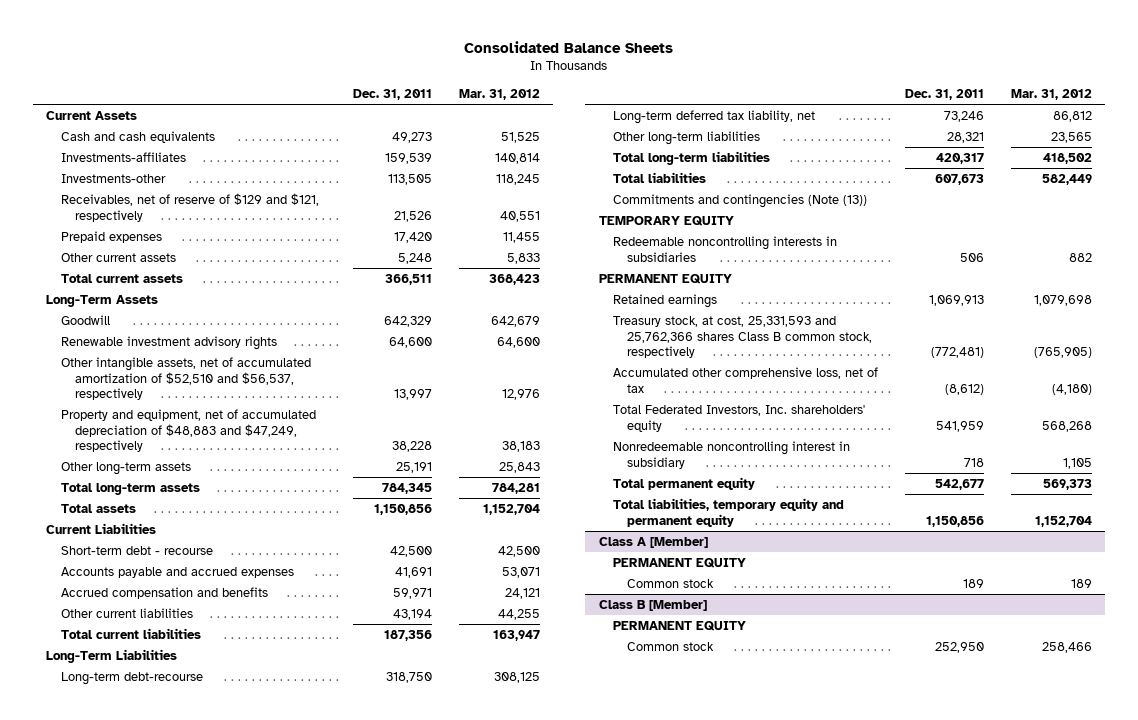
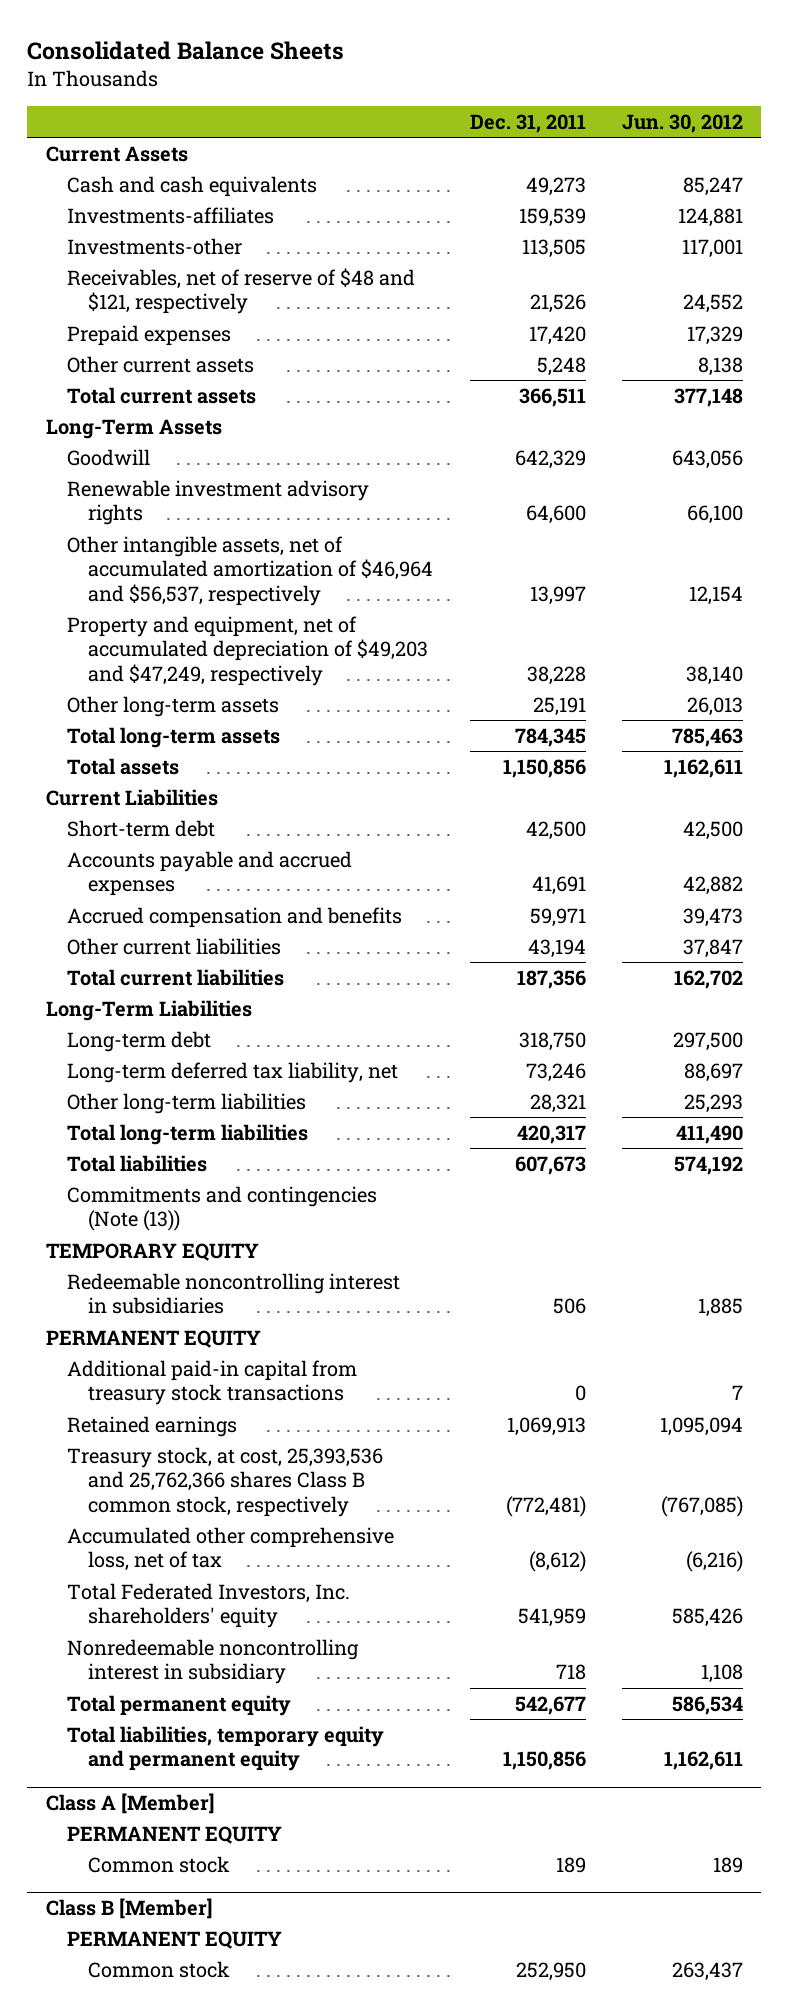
[458,89,540,101] Mar. 31, 2012 -> none
none -> [622,113,744,133] Jun. 30, 2012
[60,193,319,222] Receivables, net of reserve of $129 and $121, respectively -> [66,267,415,315] Receivables, net of reserve of $48 and $121, respectively
[60,357,311,401] Other intangible assets, net of accumulated amortization of $52,510 and $56,537, respectively -> [66,535,434,606] Other intangible assets, net of accumulated amortization of $46,964 and $56,537, respectively
[60,409,316,453] Property and equipment, net of accumulated depreciation of $48,883 and $47,249, respectively -> [66,615,429,686] Property and equipment, net of accumulated depreciation of $49,203 and $47,249, respectively
[60,546,213,556] Short-term debt - recourse -> [66,819,215,837] Short-term debt
[60,672,203,686] Long-term debt-recourse -> [66,1030,211,1052] Long-term debt
[612,236,837,262] Redeemable noncontrolling interests in subsidiaries -> [66,1272,400,1315] Redeemable noncontrolling interest in subsidiaries
none -> [66,1359,357,1406] Additional paid-in capital from treasury stock transactions
[612,316,872,359] Treasury stock, at cost, 25,331,593 and 25,762,366 shares Class B common stock, respectively -> [66,1446,383,1517] Treasury stock, at cost, 25,393,536 and 25,762,366 shares Class B common stock, respectively

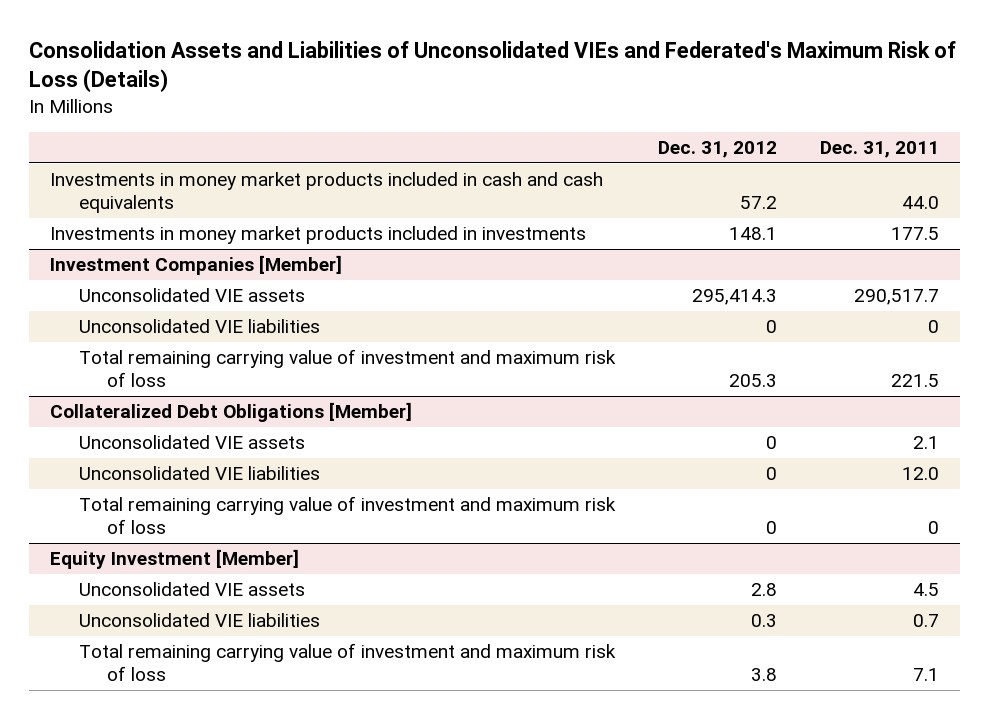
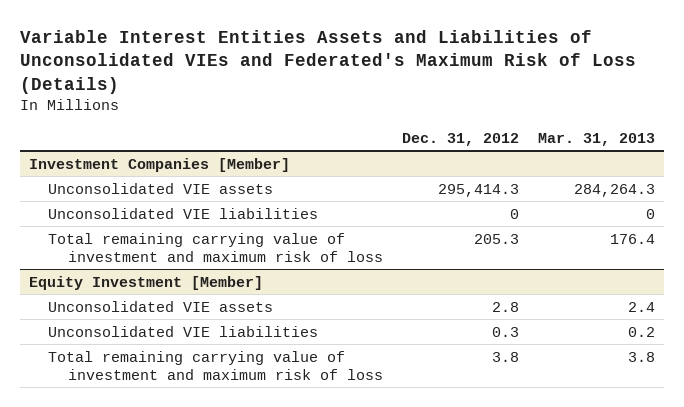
[28,41,956,93] Consolidation Assets and Liabilities of Unconsolidated VIEs and Federated's Maximum Risk of Loss (Details) -> [19,30,636,94] Variable Interest Entities Assets and Liabilities of Unconsolidated VIEs and Federated's Maximum Risk of Loss (Details)
[819,140,939,158] Dec. 31, 2011 -> none
none -> [537,132,655,146] Mar. 31, 2013
[50,172,604,213] Investments in money market products included in cash and cash equivalents -> none
[50,226,587,245] Investments in money market products included in investments -> none
[50,402,413,423] Collateralized Debt Obligations [Member] -> none
[78,435,305,450] Unconsolidated VIE assets -> none
[78,466,320,481] Unconsolidated VIE liabilities -> none
[78,496,616,534] Total remaining carrying value of investment and maximum risk of loss -> none

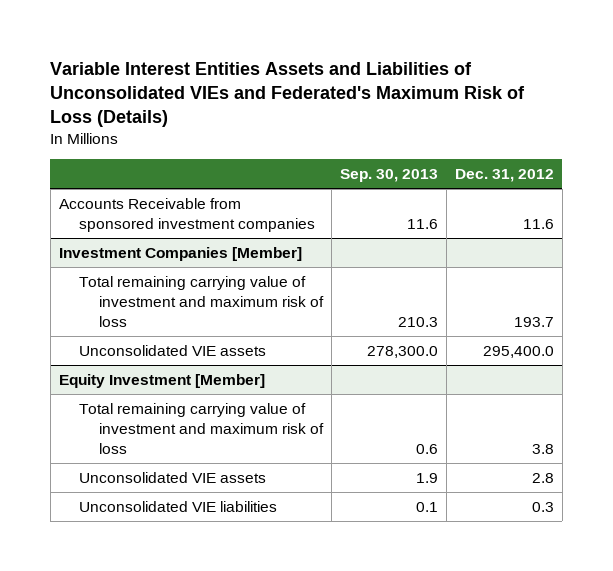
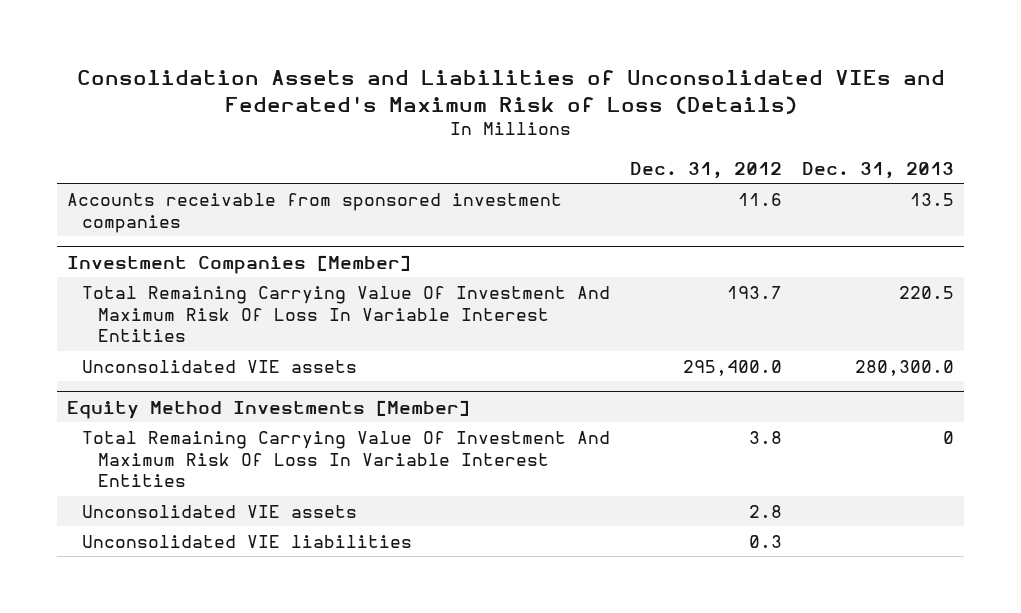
[50,61,526,127] Variable Interest Entities Assets and Liabilities of Unconsolidated VIEs and Federated's Maximum Risk of Loss (Details) -> [76,69,945,114] Consolidation Assets and Liabilities of Unconsolidated VIEs and Federated's Maximum Risk of Loss (Details)
[339,169,438,183] Sep. 30, 2013 -> none
none -> [802,161,955,179] Dec. 31, 2013
[58,197,315,232] Accounts Receivable from sponsored investment companies -> [67,192,563,233] Accounts receivable from sponsored investment companies
[78,275,324,327] Total remaining carrying value of investment and maximum risk of loss -> [82,285,611,343] Total Remaining Carrying Value Of Investment And Maximum Risk Of Loss In Variable Interest Entities
[58,373,265,388] Equity Investment [Member] -> [67,399,471,419] Equity Method Investments [Member]
[78,402,324,454] Total remaining carrying value of investment and maximum risk of loss -> [82,430,611,488] Total Remaining Carrying Value Of Investment And Maximum Risk Of Loss In Variable Interest Entities

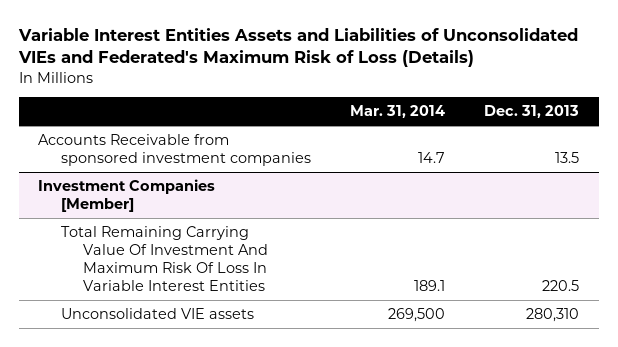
[76,69,945,114] Consolidation Assets and Liabilities of Unconsolidated VIEs and Federated's Maximum Risk of Loss (Details) -> [17,28,578,68] Variable Interest Entities Assets and Liabilities of Unconsolidated VIEs and Federated's Maximum Risk of Loss (Details)
[630,161,783,179] Dec. 31, 2012 -> none
none -> [349,105,445,119] Mar. 31, 2014
[67,192,563,233] Accounts receivable from sponsored investment companies -> [38,134,311,166] Accounts Receivable from sponsored investment companies
[67,399,471,419] Equity Method Investments [Member] -> none
[82,430,611,488] Total Remaining Carrying Value Of Investment And Maximum Risk Of Loss In Variable Interest Entities -> none
[82,504,358,518] Unconsolidated VIE assets -> none
[82,534,413,548] Unconsolidated VIE liabilities -> none
[855,359,955,376] 280,300.0 -> [526,308,580,323] 280,310

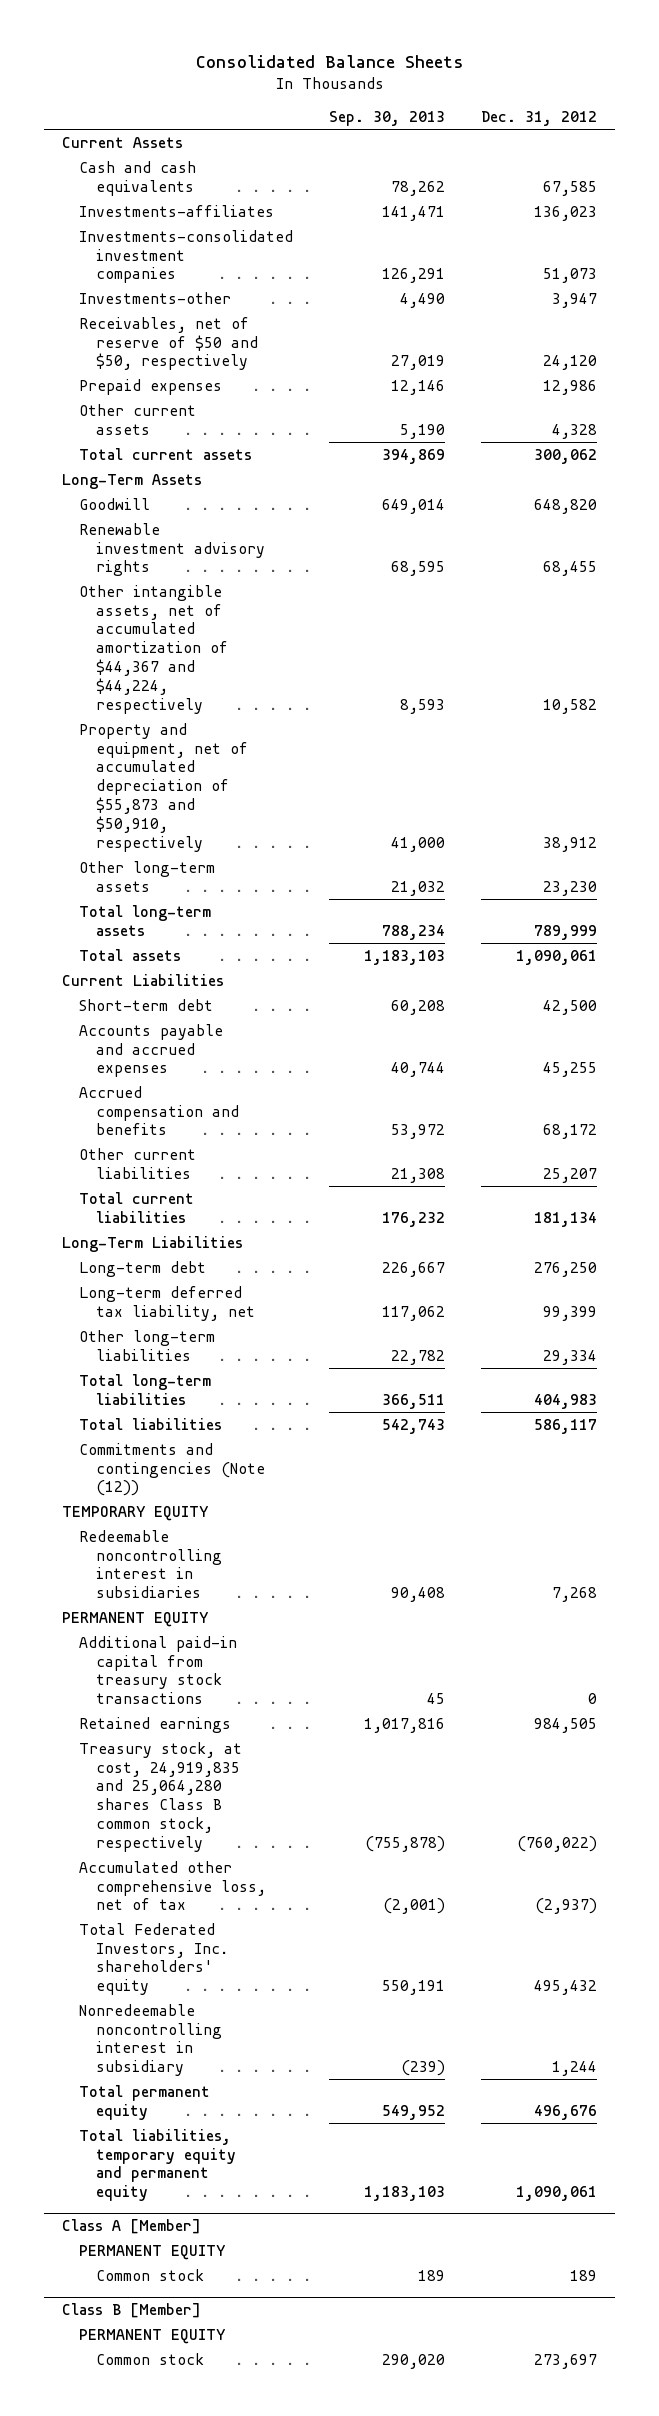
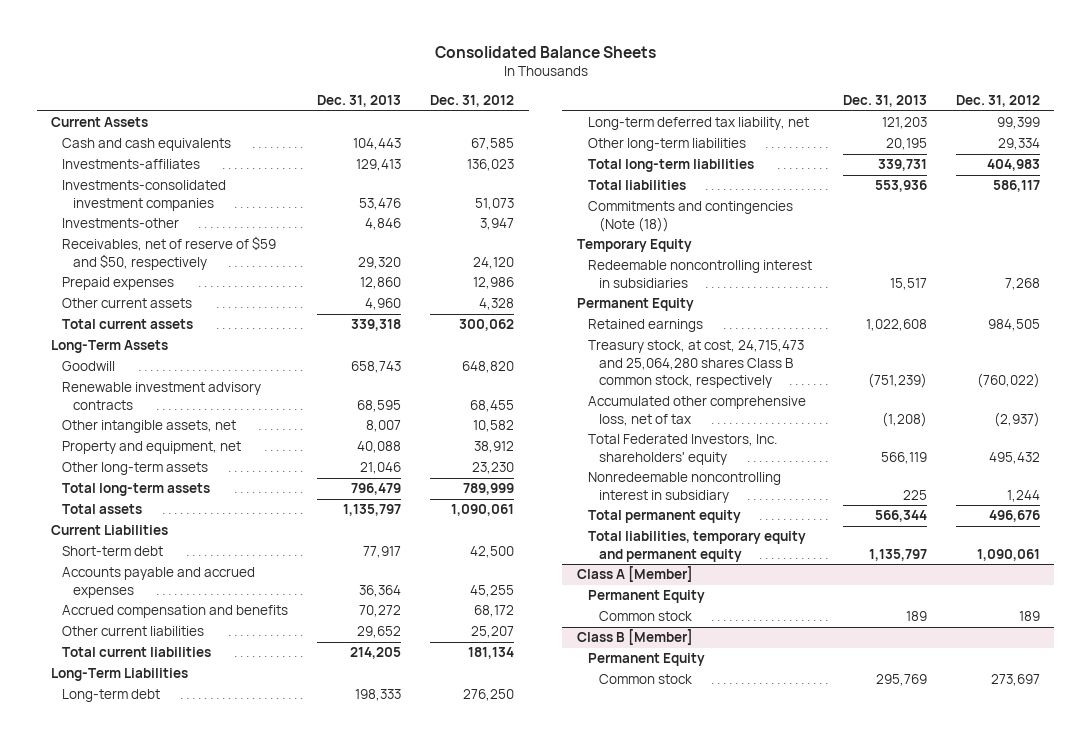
[329,111,446,127] Sep. 30, 2013 -> none
none -> [317,95,402,108] Dec. 31, 2013
[78,316,258,371] Receivables, net of reserve of $50 and $50, respectively -> [62,236,277,270] Receivables, net of reserve of $59 and $50, respectively
[78,522,265,577] Renewable investment advisory rights -> [62,382,262,410] Renewable investment advisory contracts
[78,584,228,714] Other intangible assets, net of accumulated amortization of $44,367 and $44,224, respectively -> [62,420,237,434] Other intangible assets, net
[78,722,248,852] Property and equipment, net of accumulated depreciation of $55,873 and $50,910, respectively -> [62,441,242,455] Property and equipment, net
[78,1442,265,1497] Commitments and contingencies (Note (12)) -> [587,201,793,232] Commitments and contingencies (Note (18))
[62,1505,210,1521] TEMPORARY EQUITY -> [576,239,692,253] Temporary Equity
[78,1635,237,1705] Additional paid-in capital from treasury stock transactions -> none
[62,1611,210,1627] PERMANENT EQUITY -> [576,298,694,312] Permanent Equity
[78,1741,242,1852] Treasury stock, at cost, 24,919,835 and 25,064,280 shares Class B common stock, respectively -> [587,340,804,389] Treasury stock, at cost, 24,715,473 and 25,064,280 shares Class B common stock, respectively
[78,2244,226,2260] PERMANENT EQUITY -> [587,590,705,604] Permanent Equity
[78,2328,226,2344] PERMANENT EQUITY -> [587,653,705,667] Permanent Equity

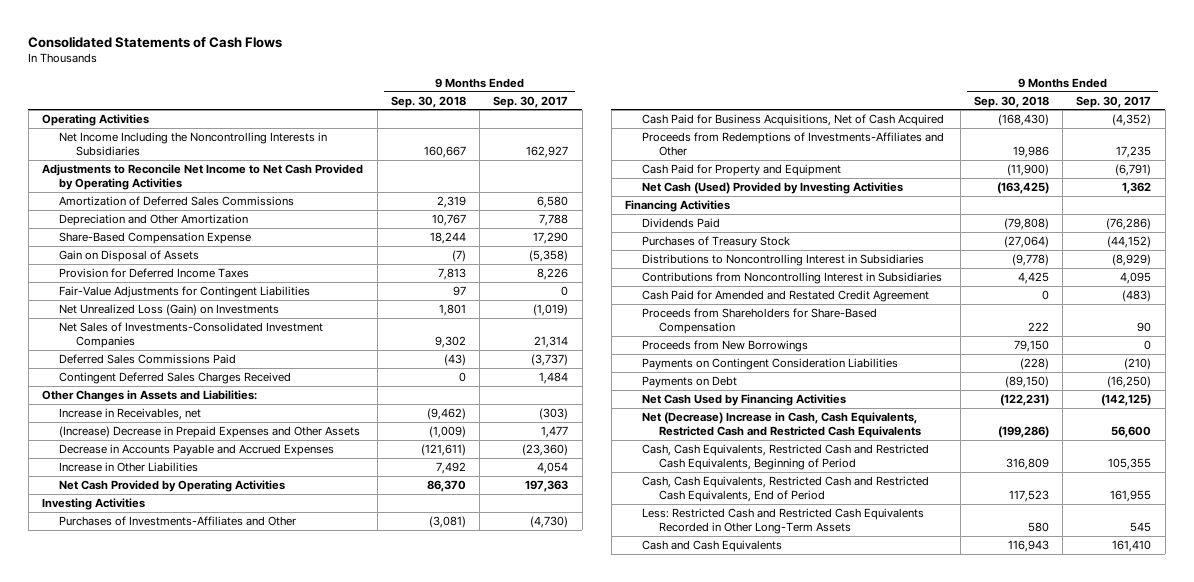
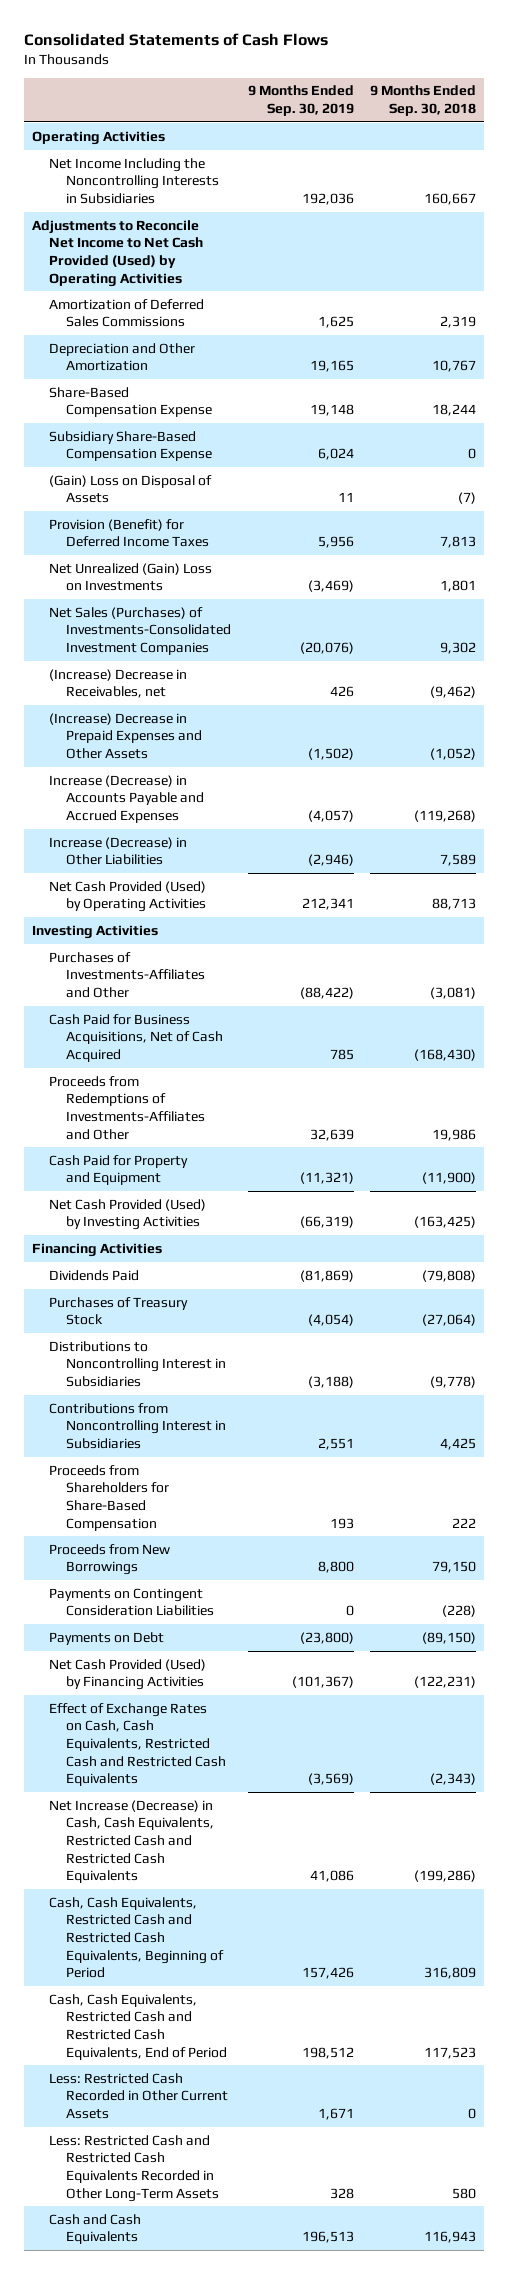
[493,95,569,108] Sep. 30, 2017 -> none
none -> [247,85,354,116] 9 Months Ended Sep. 30, 2019
[42,163,364,191] Adjustments to Reconcile Net Income to Net Cash Provided by Operating Activities -> [31,219,204,287] Adjustments to Reconcile Net Income to Net Cash Provided (Used) by Operating Activities
[59,285,311,298] Fair-Value Adjustments for Contingent Liabilities -> none
[59,353,237,364] Deferred Sales Commissions Paid -> none
[59,371,292,384] Contingent Deferred Sales Charges Received -> none
[42,389,258,402] Other Changes in Assets and Liabilities: -> none
none -> [49,430,213,462] Subsidiary Share-Based Compensation Expense
[59,249,200,262] Gain on Disposal of Assets -> [49,474,213,504] (Gain) Loss on Disposal of Assets
[59,267,250,278] Provision for Deferred Income Taxes -> [49,518,210,548] Provision (Benefit) for Deferred Income Taxes
[59,303,280,316] Net Unrealized Loss (Gain) on Investments -> [49,562,213,592] Net Unrealized (Gain) Loss on Investments
[59,321,324,349] Net Sales of Investments-Consolidated Investment Companies -> [49,606,232,655] Net Sales (Purchases) of Investments-Consolidated Investment Companies
[59,407,202,420] Increase in Receivables, net -> [49,668,188,699] (Increase) Decrease in Receivables, net
[428,425,466,438] (1,009) -> [430,747,477,760] (1,052)
[59,443,335,456] Decrease in Accounts Payable and Accrued Expenses -> [49,774,205,823] Increase (Decrease) in Accounts Payable and Accrued Expenses
[420,443,466,456] (121,611) -> [414,809,477,822] (119,268)
[59,461,199,472] Increase in Other Liabilities -> [49,836,188,866] Increase (Decrease) in Other Liabilities
[435,461,466,474] 7,492 -> [440,854,477,867] 7,589
[59,479,286,492] Net Cash Provided by Operating Activities -> [49,880,207,913] Net Cash Provided (Used) by Operating Activities
[426,479,466,492] 86,370 -> [432,898,477,911] 88,713
[642,181,904,194] Net Cash (Used) Provided by Investing Activities -> [49,1198,207,1231] Net Cash Provided (Used) by Investing Activities
[642,289,930,302] Cash Paid for Amended and Restated Credit Agreement -> none
[642,393,847,406] Net Cash Used by Financing Activities -> [49,1658,207,1691] Net Cash Provided (Used) by Financing Activities
none -> [49,1702,227,1787] Effect of Exchange Rates on Cash, Cash Equivalents, Restricted Cash and Restricted Cash Equivalents
[642,411,921,439] Net (Decrease) Increase in Cash, Cash Equivalents, Restricted Cash and Restricted Cash Equivalents -> [49,1799,215,1884] Net Increase (Decrease) in Cash, Cash Equivalents, Restricted Cash and Restricted Cash Equivalents
none -> [49,2072,229,2119] Less: Restricted Cash Recorded in Other Current Assets

